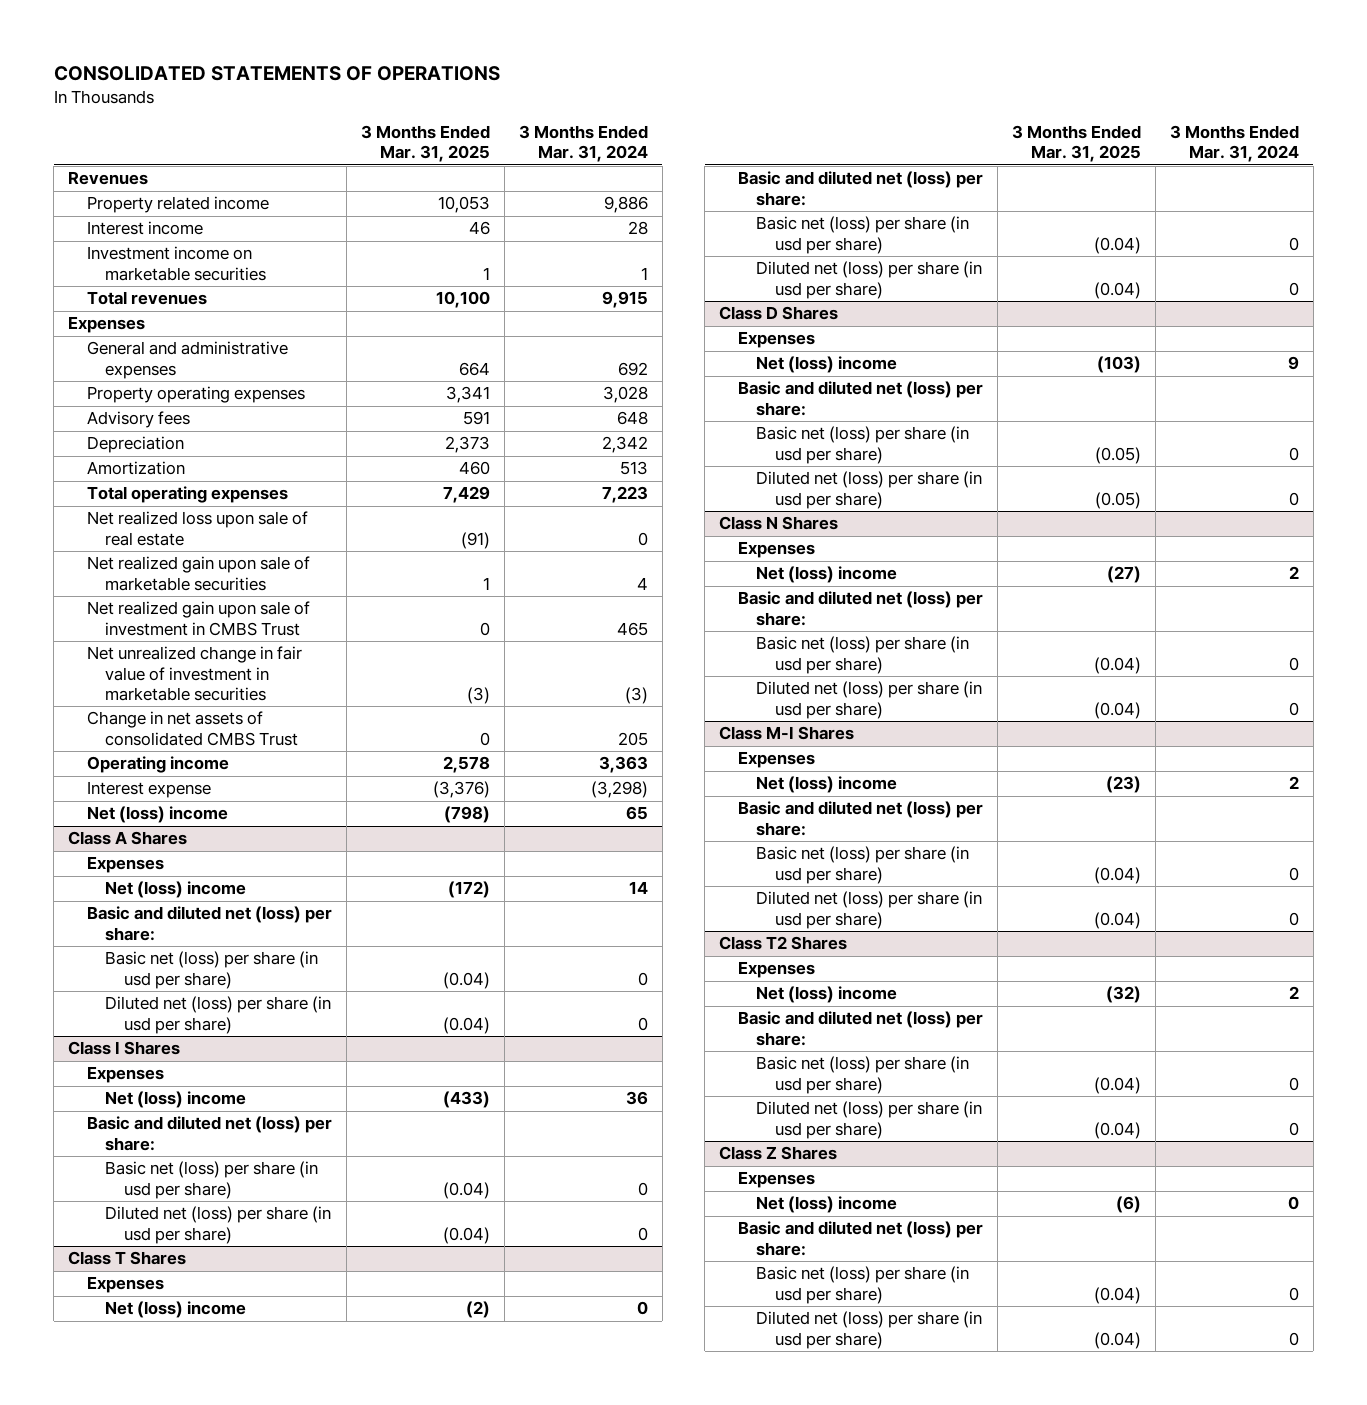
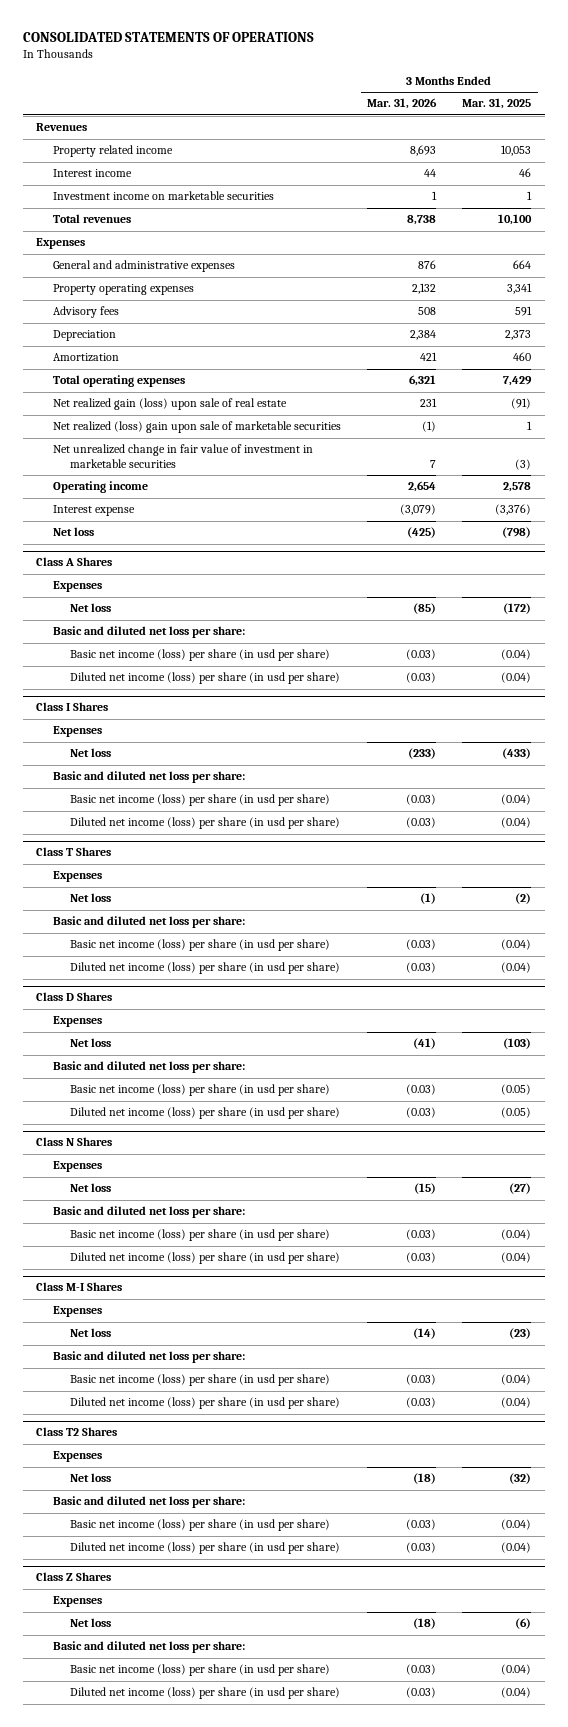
[518,125,648,163] 3 Months Ended Mar. 31, 2024 -> none
none -> [367,98,438,110] Mar. 31, 2026
[86,601,310,636] Net realized gain upon sale of investment in CMBS Trust -> none
[86,511,308,546] Net realized loss upon sale of real estate -> [53,398,288,411] Net realized gain (loss) upon sale of real estate
[86,556,310,591] Net realized gain upon sale of marketable securities -> [53,421,342,434] Net realized (loss) gain upon sale of marketable securities
[86,711,299,746] Change in net assets of consolidated CMBS Trust -> none
[86,806,228,824] Net (loss) income -> [53,527,95,537] Net loss
[105,881,247,899] Net (loss) income -> [69,603,111,613] Net loss
[86,906,332,941] Basic and diluted net (loss) per share: -> [53,626,246,639] Basic and diluted net loss per share:
[105,951,319,989] Basic net (loss) per share (in usd per share) -> [69,649,330,662] Basic net income (loss) per share (in usd per share)
[105,996,332,1034] Diluted net (loss) per share (in usd per share) -> [69,672,340,685] Diluted net income (loss) per share (in usd per share)
[105,1091,247,1109] Net (loss) income -> [69,748,111,758] Net loss
[86,1116,332,1151] Basic and diluted net (loss) per share: -> [53,771,246,784] Basic and diluted net loss per share:
[105,1161,319,1199] Basic net (loss) per share (in usd per share) -> [69,794,330,807] Basic net income (loss) per share (in usd per share)
[105,1206,332,1244] Diluted net (loss) per share (in usd per share) -> [69,817,340,830] Diluted net income (loss) per share (in usd per share)
[105,1301,247,1319] Net (loss) income -> [69,893,111,903] Net loss
[737,171,983,206] Basic and diluted net (loss) per share: -> [53,916,246,929] Basic and diluted net loss per share:
[756,216,970,254] Basic net (loss) per share (in usd per share) -> [69,939,330,952] Basic net income (loss) per share (in usd per share)
[756,261,983,299] Diluted net (loss) per share (in usd per share) -> [69,962,340,975] Diluted net income (loss) per share (in usd per share)
[756,356,898,374] Net (loss) income -> [69,1038,111,1048] Net loss
[737,381,983,416] Basic and diluted net (loss) per share: -> [53,1061,246,1074] Basic and diluted net loss per share:
[756,426,970,464] Basic net (loss) per share (in usd per share) -> [69,1084,330,1097] Basic net income (loss) per share (in usd per share)
[756,471,983,509] Diluted net (loss) per share (in usd per share) -> [69,1107,340,1120] Diluted net income (loss) per share (in usd per share)
[756,566,898,584] Net (loss) income -> [69,1183,111,1193] Net loss
[737,591,983,626] Basic and diluted net (loss) per share: -> [53,1206,246,1219] Basic and diluted net loss per share:
[756,636,970,674] Basic net (loss) per share (in usd per share) -> [69,1229,330,1242] Basic net income (loss) per share (in usd per share)
[756,681,983,719] Diluted net (loss) per share (in usd per share) -> [69,1252,340,1265] Diluted net income (loss) per share (in usd per share)
[756,776,898,794] Net (loss) income -> [69,1328,111,1338] Net loss
[737,801,983,836] Basic and diluted net (loss) per share: -> [53,1351,246,1364] Basic and diluted net loss per share:
[756,846,970,884] Basic net (loss) per share (in usd per share) -> [69,1374,330,1387] Basic net income (loss) per share (in usd per share)
[756,891,983,929] Diluted net (loss) per share (in usd per share) -> [69,1397,340,1410] Diluted net income (loss) per share (in usd per share)
[756,986,898,1004] Net (loss) income -> [69,1473,111,1483] Net loss
[737,1011,983,1046] Basic and diluted net (loss) per share: -> [53,1496,246,1509] Basic and diluted net loss per share:
[756,1056,970,1094] Basic net (loss) per share (in usd per share) -> [69,1519,330,1532] Basic net income (loss) per share (in usd per share)
[756,1101,983,1139] Diluted net (loss) per share (in usd per share) -> [69,1542,340,1555] Diluted net income (loss) per share (in usd per share)
[756,1196,898,1214] Net (loss) income -> [69,1618,111,1628] Net loss
[737,1221,983,1256] Basic and diluted net (loss) per share: -> [53,1641,246,1654] Basic and diluted net loss per share:
[756,1266,970,1304] Basic net (loss) per share (in usd per share) -> [69,1664,330,1677] Basic net income (loss) per share (in usd per share)
[756,1311,983,1349] Diluted net (loss) per share (in usd per share) -> [69,1687,340,1700] Diluted net income (loss) per share (in usd per share)

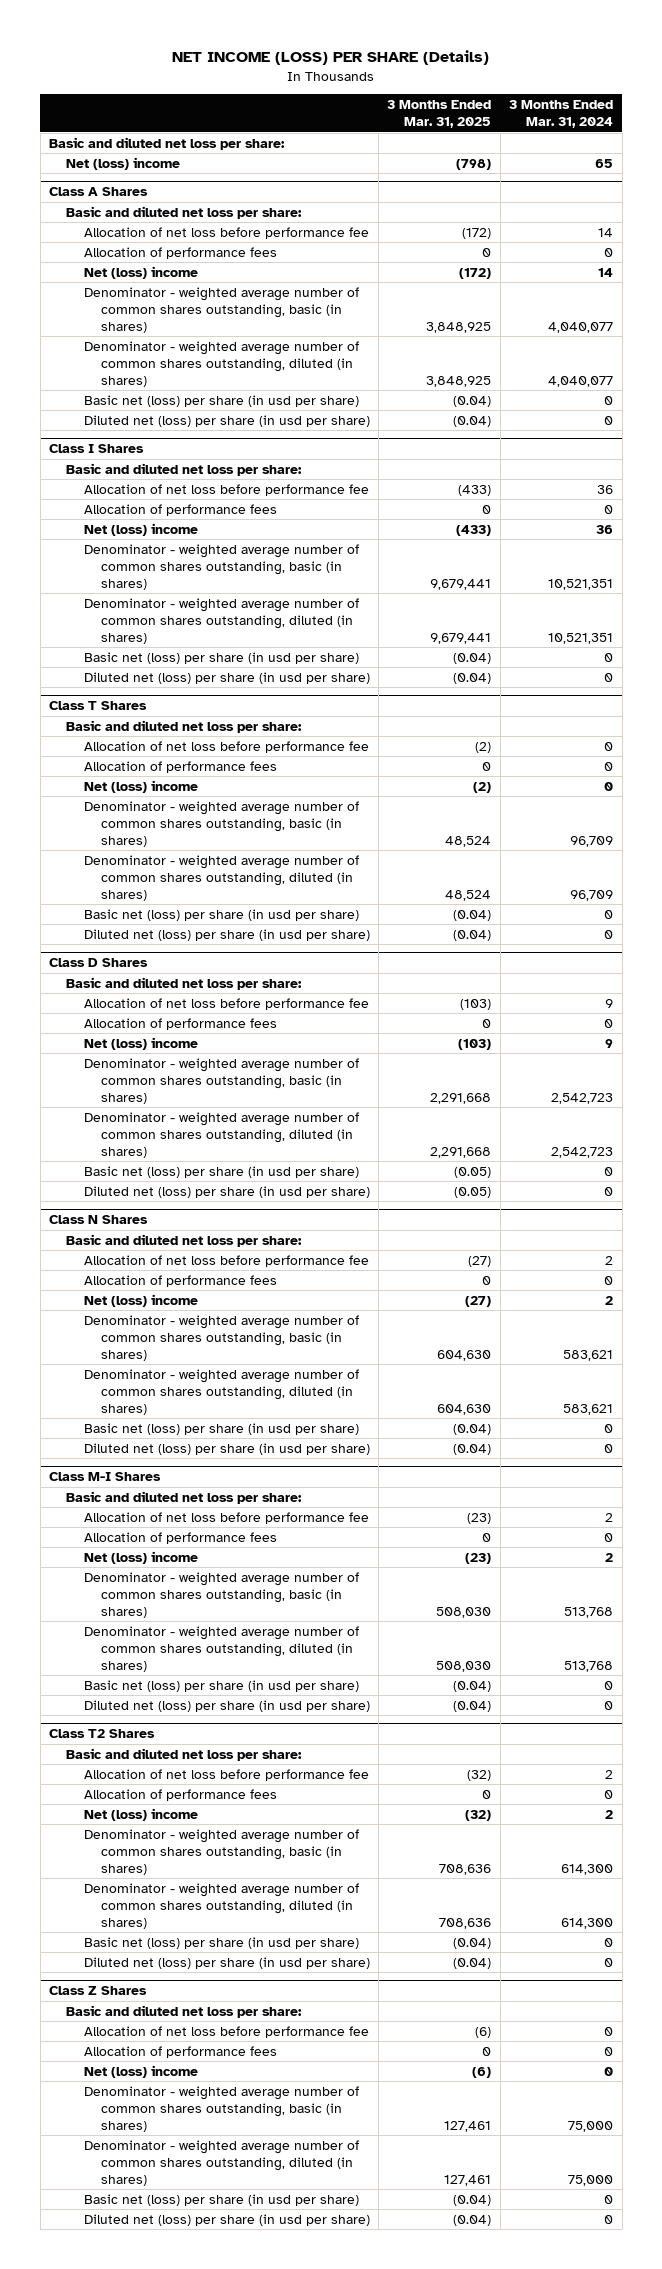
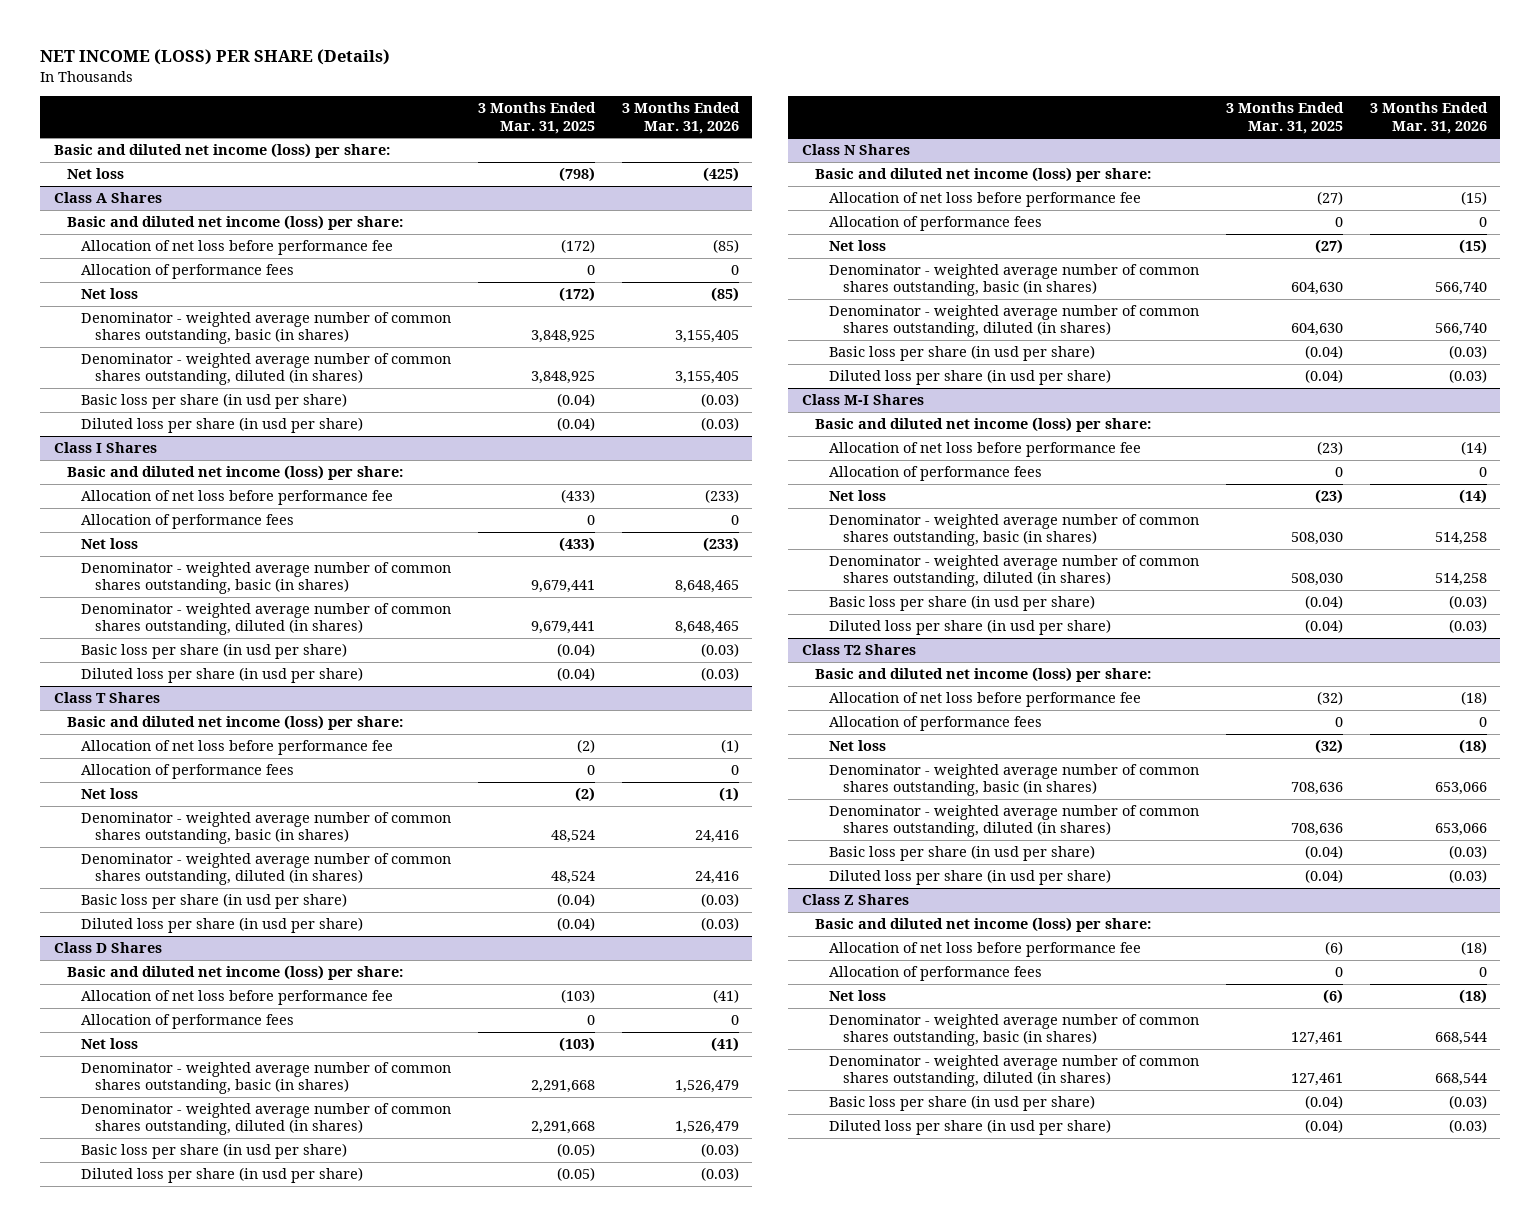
[509,100,614,129] 3 Months Ended Mar. 31, 2024 -> none
none -> [621,102,740,134] 3 Months Ended Mar. 31, 2026
[48,136,285,150] Basic and diluted net loss per share: -> [53,143,390,159] Basic and diluted net income (loss) per share:
[66,156,181,170] Net (loss) income -> [67,168,125,180] Net loss
[66,205,303,219] Basic and diluted net loss per share: -> [67,215,404,231] Basic and diluted net income (loss) per share:
[83,265,198,279] Net (loss) income -> [81,288,139,300] Net loss
[83,394,359,407] Basic net (loss) per share (in usd per share) -> [81,393,348,410] Basic loss per share (in usd per share)
[83,414,370,427] Diluted net (loss) per share (in usd per share) -> [81,417,364,434] Diluted loss per share (in usd per share)
[66,462,303,476] Basic and diluted net loss per share: -> [67,465,404,481] Basic and diluted net income (loss) per share:
[83,522,198,536] Net (loss) income -> [81,538,139,550] Net loss
[83,651,359,664] Basic net (loss) per share (in usd per share) -> [81,643,348,660] Basic loss per share (in usd per share)
[83,671,370,684] Diluted net (loss) per share (in usd per share) -> [81,667,364,684] Diluted loss per share (in usd per share)
[66,719,303,733] Basic and diluted net loss per share: -> [67,715,404,731] Basic and diluted net income (loss) per share:
[83,779,198,793] Net (loss) income -> [81,788,139,800] Net loss
[83,908,359,921] Basic net (loss) per share (in usd per share) -> [81,893,348,910] Basic loss per share (in usd per share)
[83,928,370,941] Diluted net (loss) per share (in usd per share) -> [81,917,364,934] Diluted loss per share (in usd per share)
[66,976,303,990] Basic and diluted net loss per share: -> [67,965,404,981] Basic and diluted net income (loss) per share:
[83,1036,198,1050] Net (loss) income -> [81,1038,139,1050] Net loss
[83,1165,359,1178] Basic net (loss) per share (in usd per share) -> [81,1143,348,1160] Basic loss per share (in usd per share)
[83,1185,370,1198] Diluted net (loss) per share (in usd per share) -> [81,1167,364,1184] Diluted loss per share (in usd per share)
[66,1233,303,1247] Basic and diluted net loss per share: -> [815,167,1152,183] Basic and diluted net income (loss) per share:
[83,1293,198,1307] Net (loss) income -> [829,240,887,252] Net loss
[83,1422,359,1435] Basic net (loss) per share (in usd per share) -> [829,345,1096,362] Basic loss per share (in usd per share)
[83,1442,370,1455] Diluted net (loss) per share (in usd per share) -> [829,369,1112,386] Diluted loss per share (in usd per share)
[66,1490,303,1504] Basic and diluted net loss per share: -> [815,417,1152,433] Basic and diluted net income (loss) per share:
[83,1550,198,1564] Net (loss) income -> [829,490,887,502] Net loss
[83,1679,359,1692] Basic net (loss) per share (in usd per share) -> [829,595,1096,612] Basic loss per share (in usd per share)
[83,1699,370,1712] Diluted net (loss) per share (in usd per share) -> [829,619,1112,636] Diluted loss per share (in usd per share)
[66,1747,303,1761] Basic and diluted net loss per share: -> [815,667,1152,683] Basic and diluted net income (loss) per share:
[83,1807,198,1821] Net (loss) income -> [829,740,887,752] Net loss
[83,1936,359,1949] Basic net (loss) per share (in usd per share) -> [829,845,1096,862] Basic loss per share (in usd per share)
[83,1956,370,1969] Diluted net (loss) per share (in usd per share) -> [829,869,1112,886] Diluted loss per share (in usd per share)
[66,2004,303,2018] Basic and diluted net loss per share: -> [815,917,1152,933] Basic and diluted net income (loss) per share:
[83,2064,198,2078] Net (loss) income -> [829,990,887,1002] Net loss
[83,2193,359,2206] Basic net (loss) per share (in usd per share) -> [829,1095,1096,1112] Basic loss per share (in usd per share)
[83,2213,370,2226] Diluted net (loss) per share (in usd per share) -> [829,1119,1112,1136] Diluted loss per share (in usd per share)

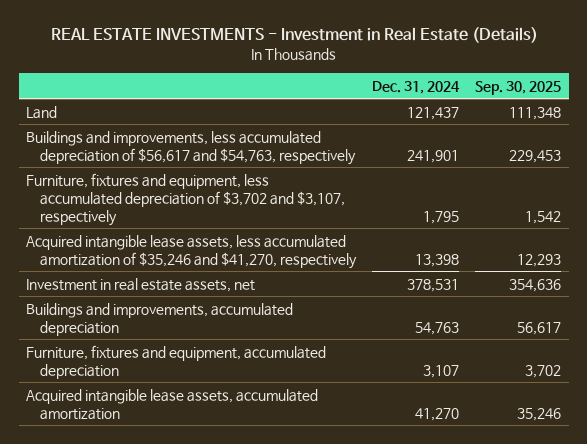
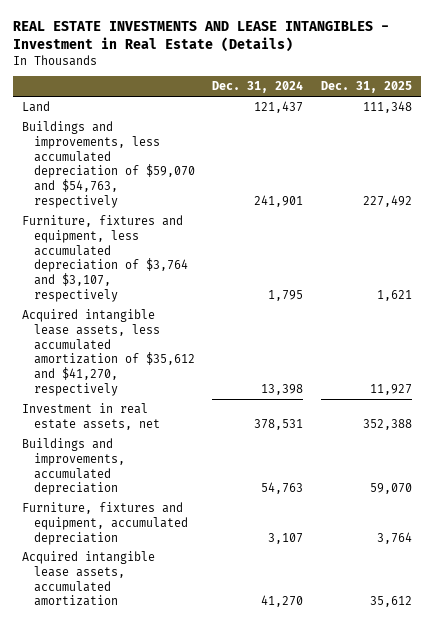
[50,27,538,44] REAL ESTATE INVESTMENTS - Investment in Real Estate (Details) -> [13,21,390,53] REAL ESTATE INVESTMENTS AND LEASE INTANGIBLES - Investment in Real Estate (Details)
[474,80,561,95] Sep. 30, 2025 -> none
none -> [321,81,413,94] Dec. 31, 2025
[26,130,357,165] Buildings and improvements, less accumulated depreciation of $56,617 and $54,763, respectively -> [22,120,195,208] Buildings and improvements, less accumulated depreciation of $59,070 and $54,763, respectively
[26,172,346,226] Furniture, fixtures and equipment, less accumulated depreciation of $3,702 and $3,107, respectively -> [22,214,188,302] Furniture, fixtures and equipment, less accumulated depreciation of $3,764 and $3,107, respectively
[26,234,358,269] Acquired intangible lease assets, less accumulated amortization of $35,246 and $41,270, respectively -> [22,308,195,396] Acquired intangible lease assets, less accumulated amortization of $35,612 and $41,270, respectively

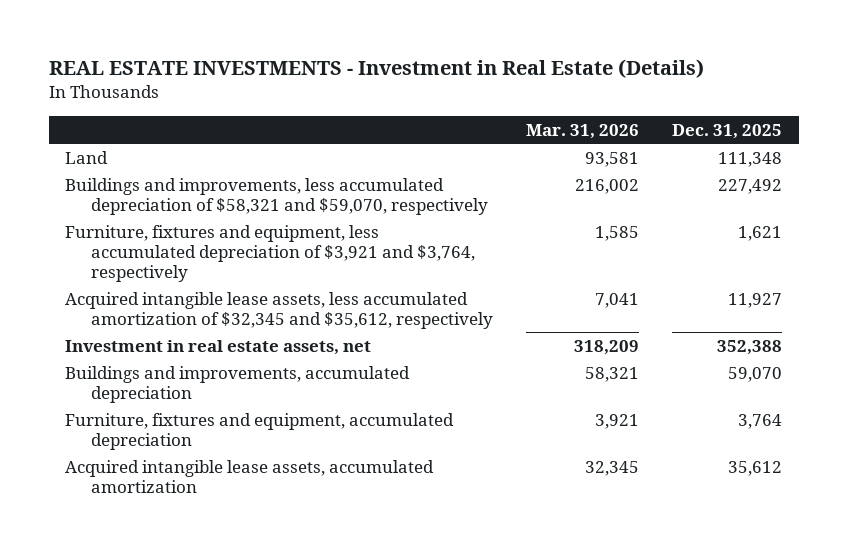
[13,21,390,53] REAL ESTATE INVESTMENTS AND LEASE INTANGIBLES - Investment in Real Estate (Details) -> [48,59,704,79] REAL ESTATE INVESTMENTS - Investment in Real Estate (Details)
[212,81,304,94] Dec. 31, 2024 -> none
none -> [526,123,640,139] Mar. 31, 2026
[22,120,195,208] Buildings and improvements, less accumulated depreciation of $59,070 and $54,763, respectively -> [65,177,489,215] Buildings and improvements, less accumulated depreciation of $58,321 and $59,070, respectively
[22,214,188,302] Furniture, fixtures and equipment, less accumulated depreciation of $3,764 and $3,107, respectively -> [65,224,476,282] Furniture, fixtures and equipment, less accumulated depreciation of $3,921 and $3,764, respectively
[22,308,195,396] Acquired intangible lease assets, less accumulated amortization of $35,612 and $41,270, respectively -> [65,291,494,329] Acquired intangible lease assets, less accumulated amortization of $32,345 and $35,612, respectively

